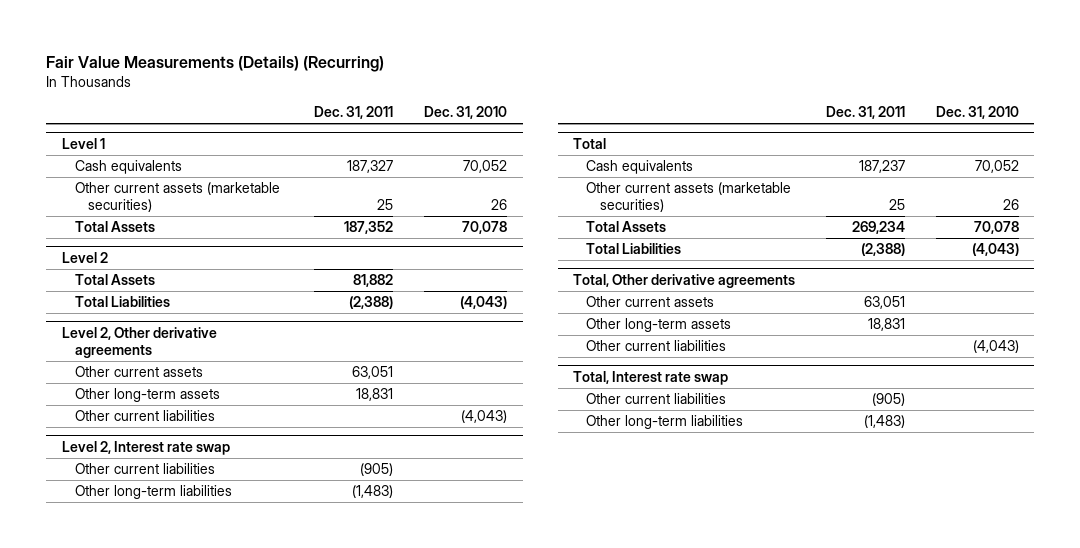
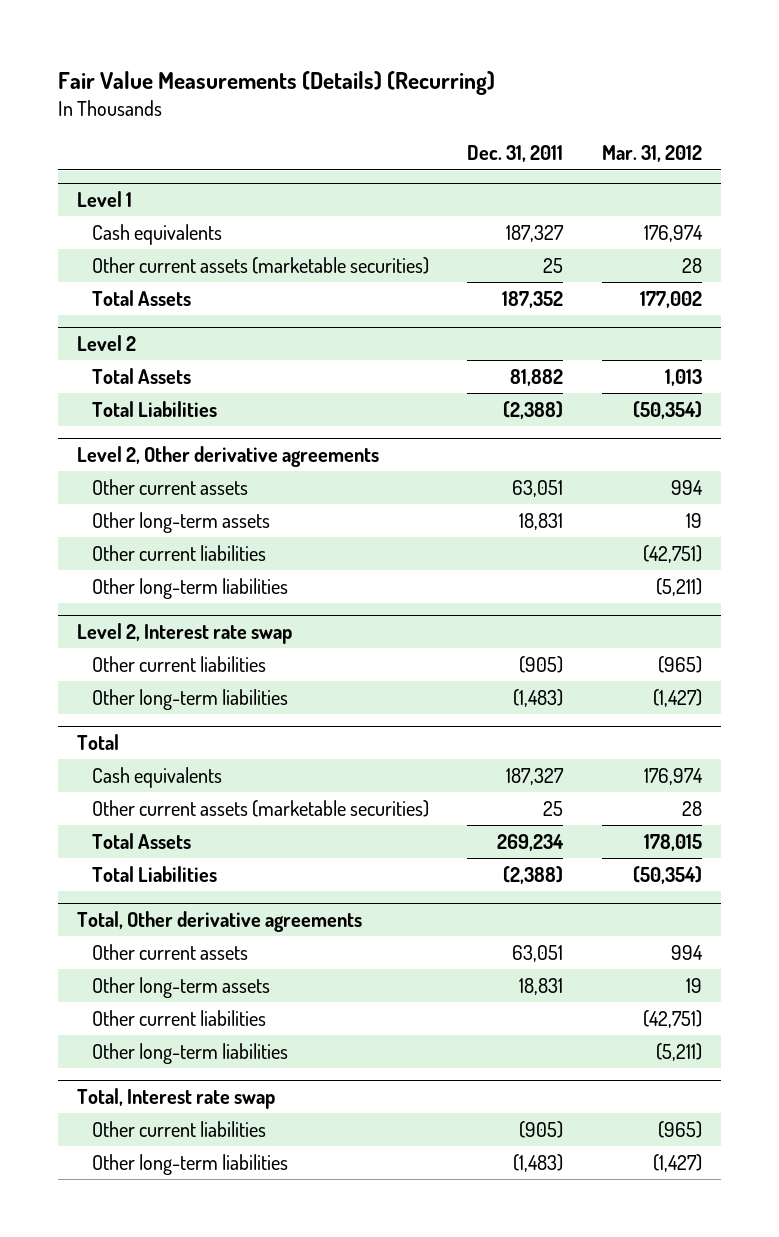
[424,106,508,120] Dec. 31, 2010 -> none
none -> [601,145,702,163] Mar. 31, 2012
none -> [91,578,288,600] Other long-term liabilities
[858,160,905,174] 187,237 -> [506,768,565,786] 187,327
none -> [91,1043,288,1065] Other long-term liabilities

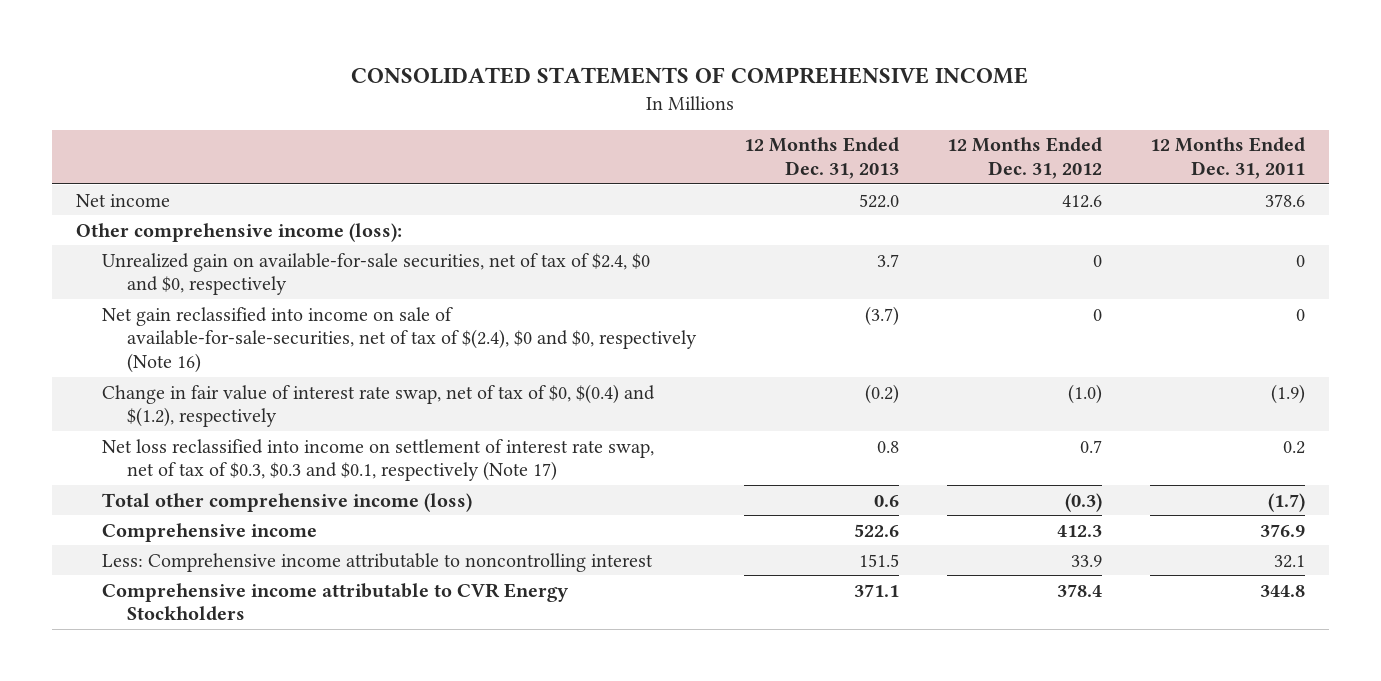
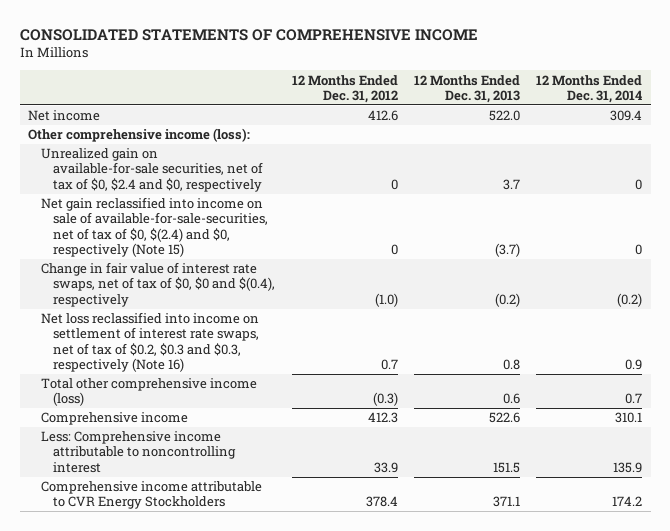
[1149,137,1305,179] 12 Months Ended Dec. 31, 2011 -> none
none -> [536,74,643,103] 12 Months Ended Dec. 31, 2014
[101,252,650,296] Unrealized gain on available-for-sale securities, net of tax of $2.4, $0 and $0, respectively -> [40,148,264,192] Unrealized gain on available-for-sale securities, net of tax of $0, $2.4 and $0, respectively
[101,306,698,373] Net gain reclassified into income on sale of available-for-sale-securities, net of tax of $(2.4), $0 and $0, respectively (Note 16) -> [40,197,269,257] Net gain reclassified into income on sale of available-for-sale-securities, net of tax of $0, $(2.4) and $0, respectively (Note 15)
[101,383,655,428] Change in fair value of interest rate swap, net of tax of $0, $(0.4) and $(1.2), respectively -> [40,262,276,307] Change in fair value of interest rate swaps, net of tax of $0, $0 and $(0.4), respectively
[101,438,654,482] Net loss reclassified into income on settlement of interest rate swap, net of tax of $0.3, $0.3 and $0.1, respectively (Note 17) -> [40,312,260,372] Net loss reclassified into income on settlement of interest rate swaps, net of tax of $0.2, $0.3 and $0.3, respectively (Note 16)

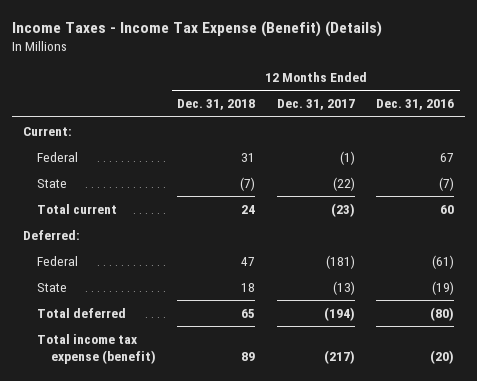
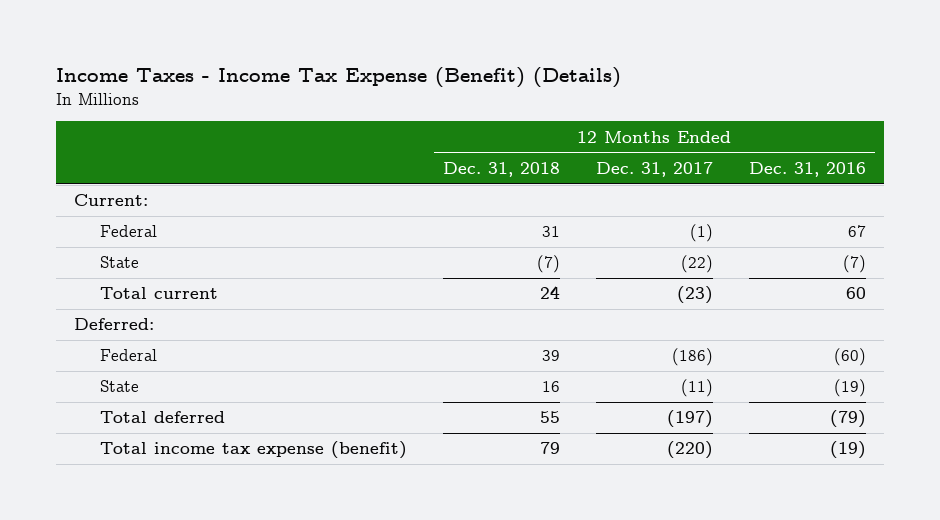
[241,256,256,266] 47 -> [541,350,560,362] 39
[325,254,355,269] (181) -> [671,348,713,367] (186)
[432,254,455,269] (61) -> [834,348,867,367] (60)
[241,282,256,292] 18 -> [541,381,560,393] 16
[332,280,355,295] (13) -> [680,379,713,398] (11)
[241,308,256,318] 65 -> [539,411,560,424] 55
[323,306,355,321] (194) -> [666,410,713,429] (197)
[430,306,455,321] (80) -> [830,410,867,429] (79)
[241,351,256,361] 89 -> [539,442,560,455] 79
[323,349,355,364] (217) -> [666,441,713,460] (220)
[430,349,455,364] (20) -> [830,441,867,460] (19)

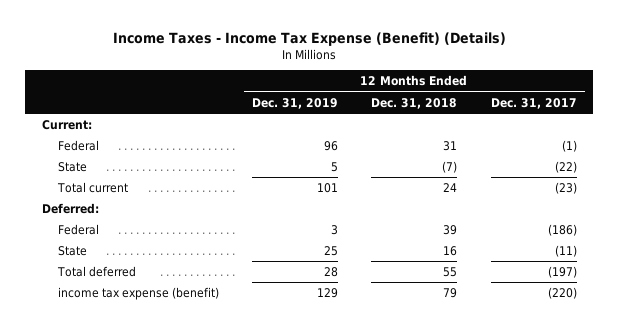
[749,161,867,177] Dec. 31, 2016 -> none
none -> [252,97,339,109] Dec. 31, 2019
[99,441,407,460] Total income tax expense (benefit) -> [57,286,219,300] income tax expense (benefit)

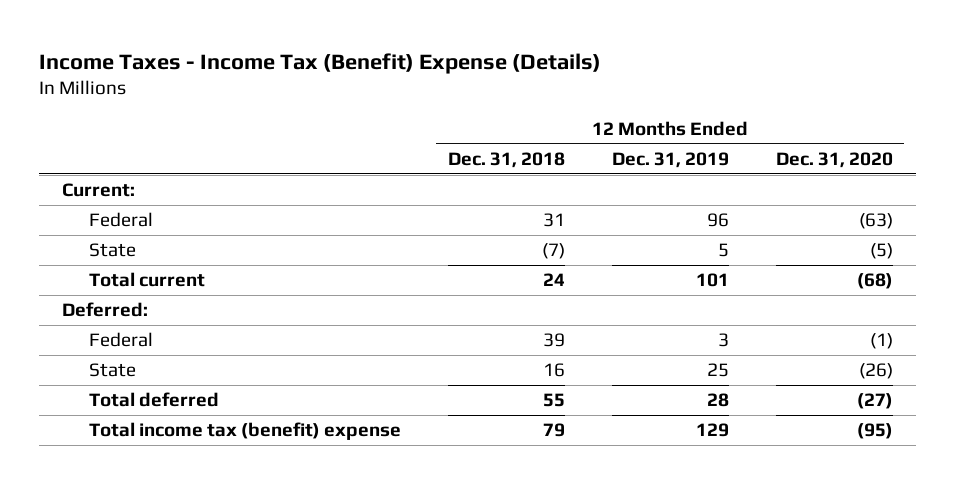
[113,31,507,46] Income Taxes - Income Tax Expense (Benefit) (Details) -> [38,52,601,74] Income Taxes - Income Tax (Benefit) Expense (Details)
[490,97,577,109] Dec. 31, 2017 -> none
none -> [775,151,893,168] Dec. 31, 2020
[57,286,219,300] income tax expense (benefit) -> [89,422,402,441] Total income tax (benefit) expense

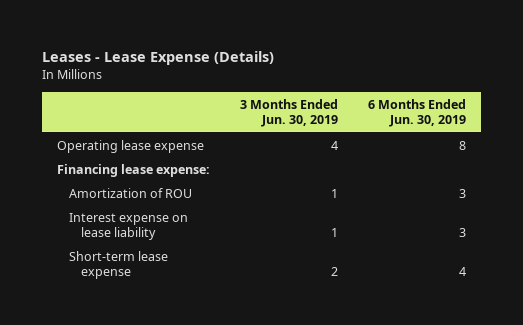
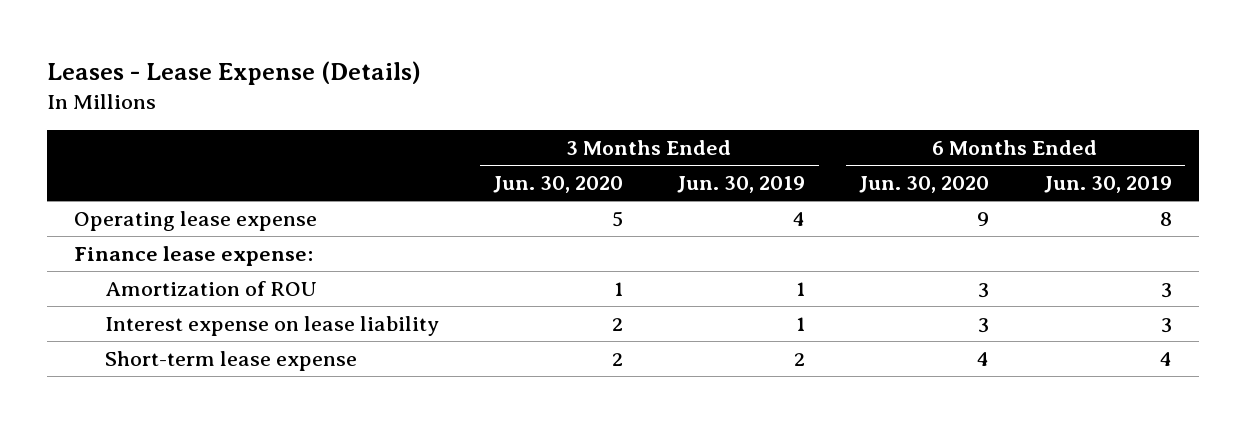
none -> [493,175,624,193] Jun. 30, 2020
none -> [859,175,990,193] Jun. 30, 2020
[57,163,211,177] Financing lease expense: -> [73,245,313,266] Finance lease expense:

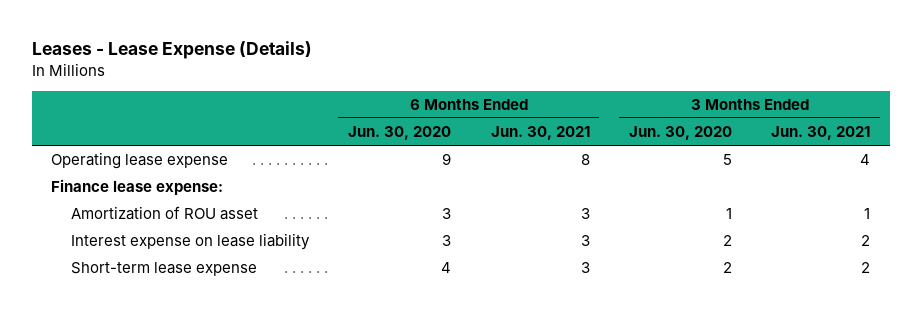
[677,175,806,193] Jun. 30, 2019 -> none
[1043,175,1172,193] Jun. 30, 2019 -> none
none -> [490,126,590,141] Jun. 30, 2021
none -> [771,126,871,141] Jun. 30, 2021
[105,280,318,296] Amortization of ROU -> [70,206,258,221] Amortization of ROU asset

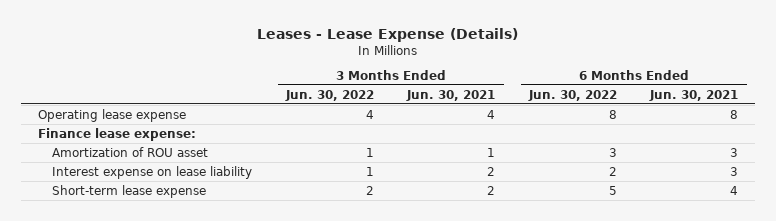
[348,126,452,141] Jun. 30, 2020 -> none
[628,126,732,141] Jun. 30, 2020 -> none
none -> [284,89,374,101] Jun. 30, 2022
none -> [527,89,617,101] Jun. 30, 2022
[580,262,590,274] 3 -> [730,185,739,195] 4

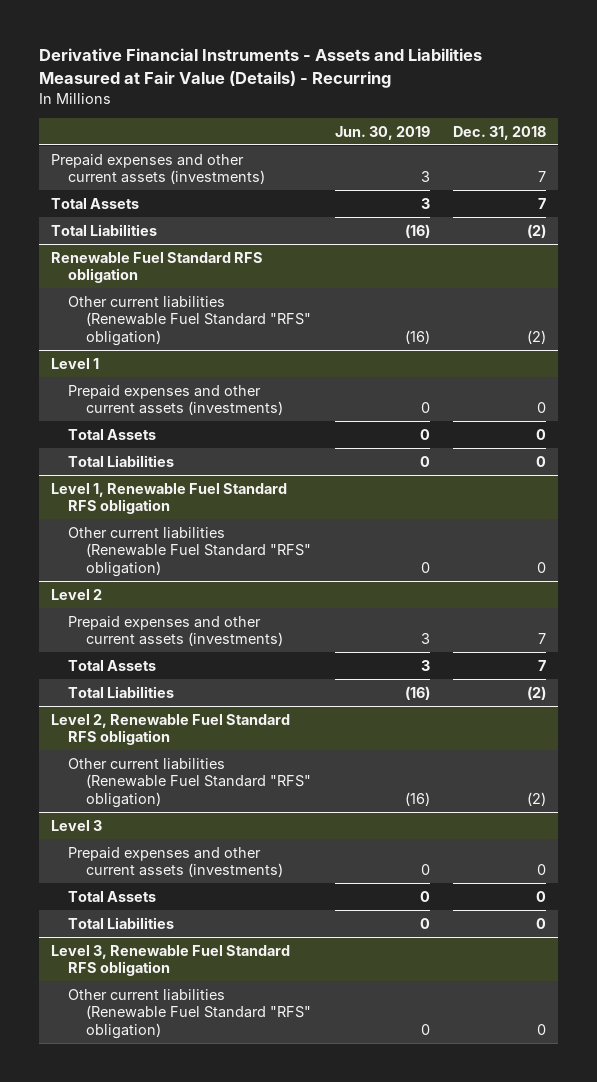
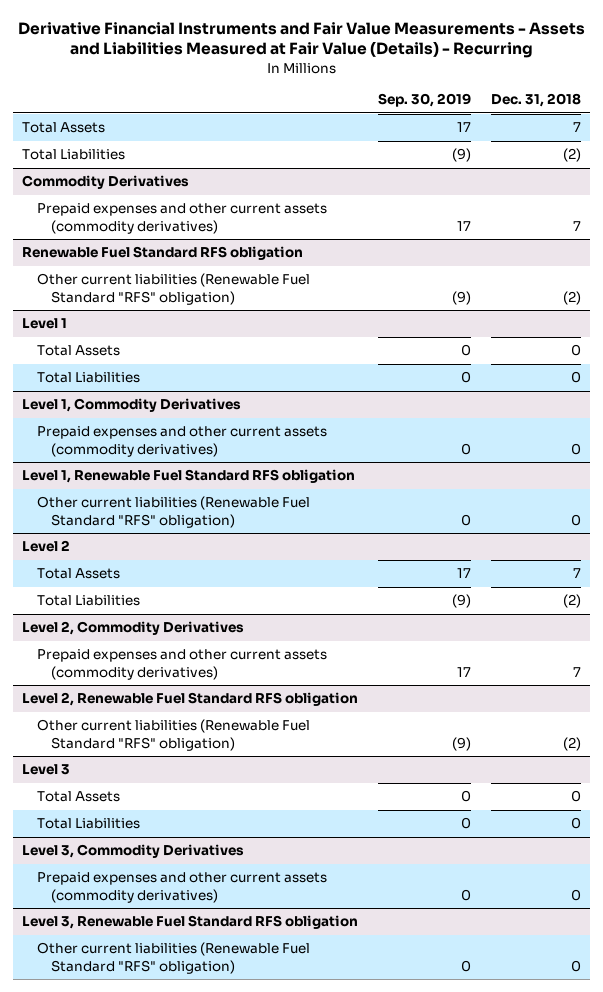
[38,48,482,89] Derivative Financial Instruments - Assets and Liabilities Measured at Fair Value (Details) - Recurring -> [17,21,585,59] Derivative Financial Instruments and Fair Value Measurements - Assets and Liabilities Measured at Fair Value (Details) - Recurring
[334,125,430,140] Jun. 30, 2019 -> none
none -> [378,93,472,108] Sep. 30, 2019
[50,153,266,185] Prepaid expenses and other current assets (investments) -> none
none -> [22,175,190,190] Commodity Derivatives
none -> [36,203,327,234] Prepaid expenses and other current assets (commodity derivatives)
[68,384,284,416] Prepaid expenses and other current assets (investments) -> none
none -> [22,398,242,413] Level 1, Commodity Derivatives
none -> [36,426,327,457] Prepaid expenses and other current assets (commodity derivatives)
[68,615,284,647] Prepaid expenses and other current assets (investments) -> none
none -> [22,621,245,636] Level 2, Commodity Derivatives
none -> [36,649,327,680] Prepaid expenses and other current assets (commodity derivatives)
[68,846,284,878] Prepaid expenses and other current assets (investments) -> none
none -> [22,844,245,859] Level 3, Commodity Derivatives
none -> [36,872,327,903] Prepaid expenses and other current assets (commodity derivatives)

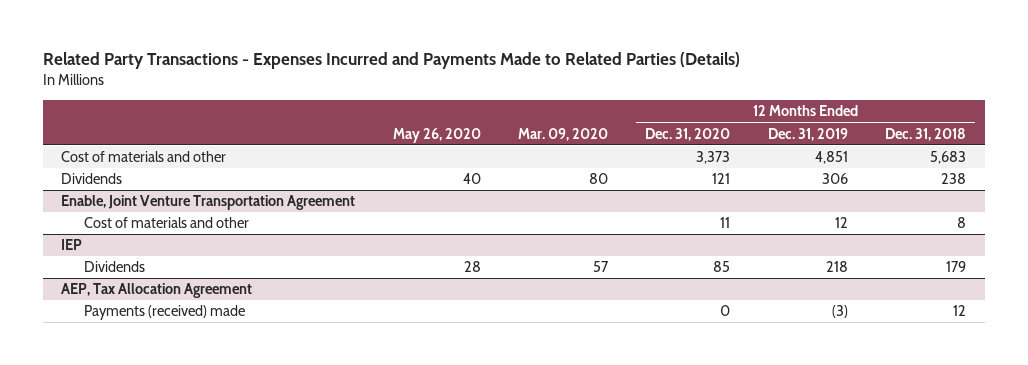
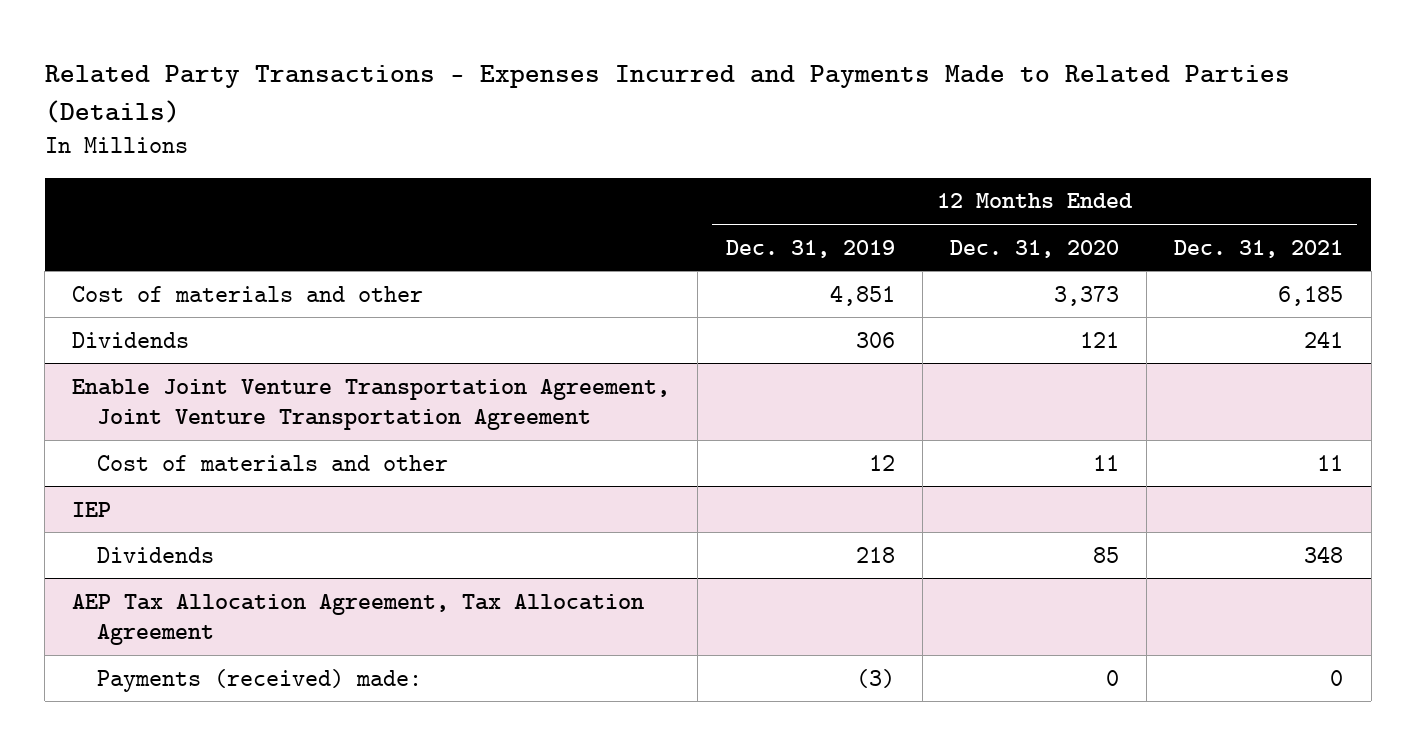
[392,127,481,143] May 26, 2020 -> none
[518,127,609,141] Mar. 09, 2020 -> none
[885,127,967,141] Dec. 31, 2018 -> none
none -> [1174,239,1344,258] Dec. 31, 2021
[61,195,356,211] Enable, Joint Venture Transportation Agreement -> [72,378,671,431] Enable Joint Venture Transportation Agreement, Joint Venture Transportation Agreement
[61,283,253,299] AEP, Tax Allocation Agreement -> [72,593,645,646] AEP Tax Allocation Agreement, Tax Allocation Agreement
[83,305,245,321] Payments (received) made -> [97,668,423,692] Payments (received) made:

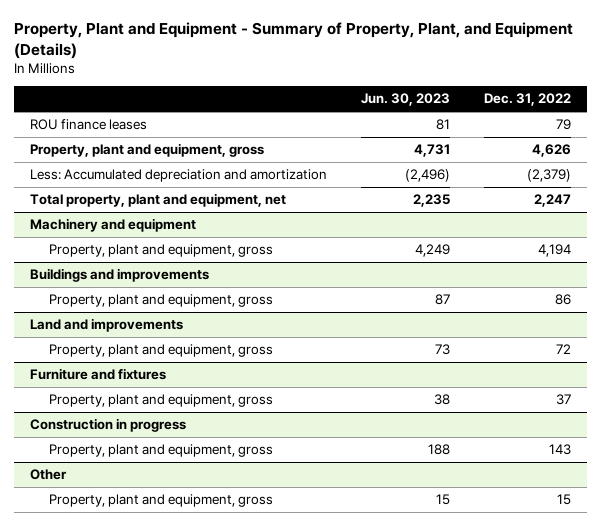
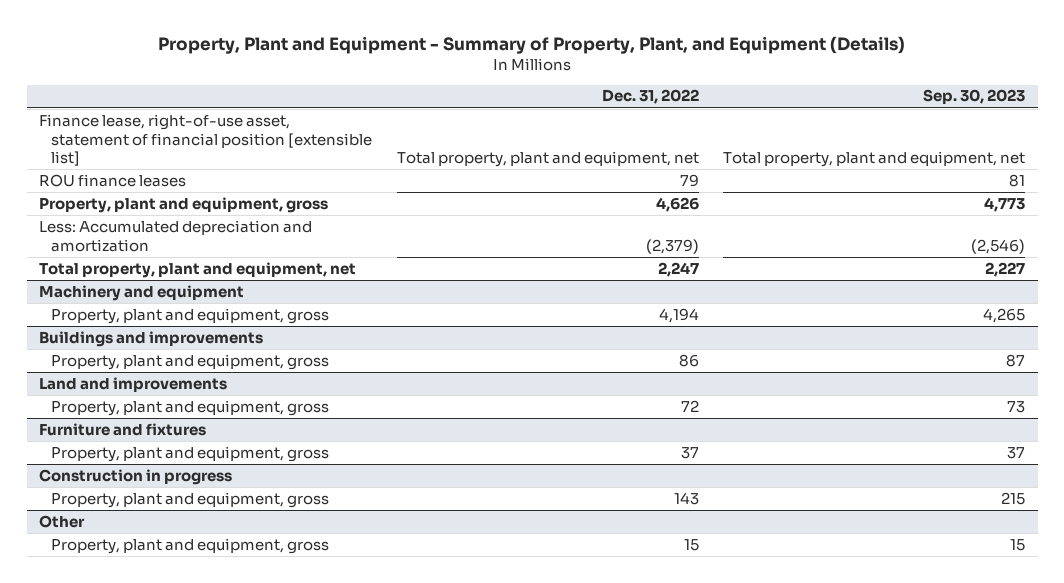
[360,93,450,107] Jun. 30, 2023 -> none
none -> [923,89,1026,105] Sep. 30, 2023
none -> [39,113,372,167] Finance lease, right-of-use asset, statement of financial position [extensible list]

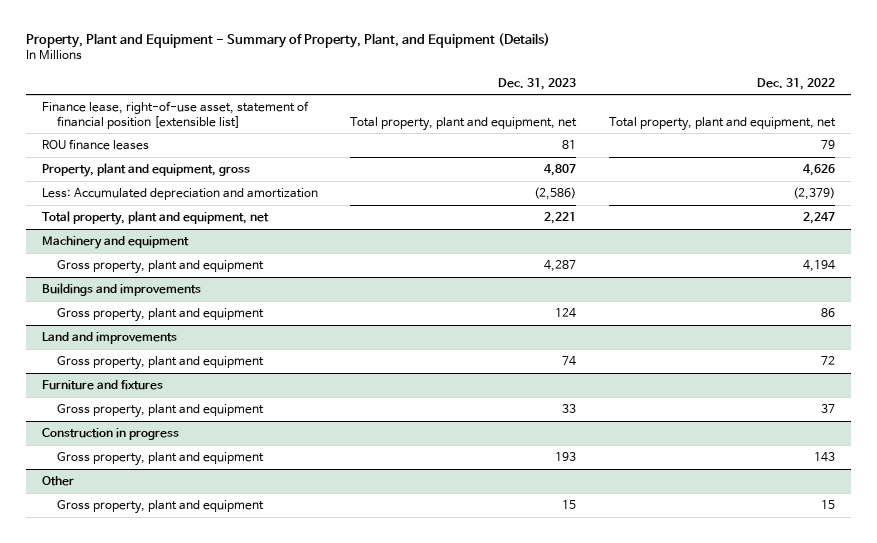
[923,89,1026,105] Sep. 30, 2023 -> none
none -> [498,77,577,90] Dec. 31, 2023
[50,307,329,324] Property, plant and equipment, gross -> [56,259,264,274] Gross property, plant and equipment
[50,353,329,370] Property, plant and equipment, gross -> [56,307,264,322] Gross property, plant and equipment
[50,399,329,416] Property, plant and equipment, gross -> [56,355,264,370] Gross property, plant and equipment
[50,445,329,462] Property, plant and equipment, gross -> [56,403,264,418] Gross property, plant and equipment
[50,491,329,508] Property, plant and equipment, gross -> [56,451,264,466] Gross property, plant and equipment
[50,537,329,554] Property, plant and equipment, gross -> [56,499,264,514] Gross property, plant and equipment

